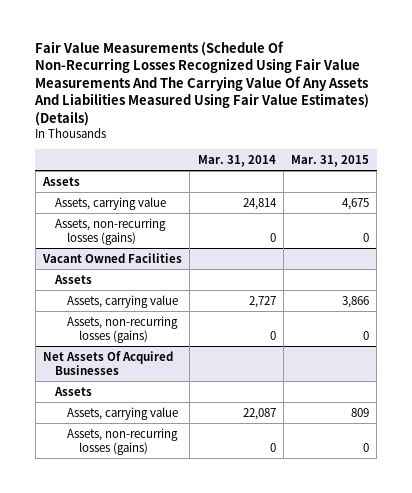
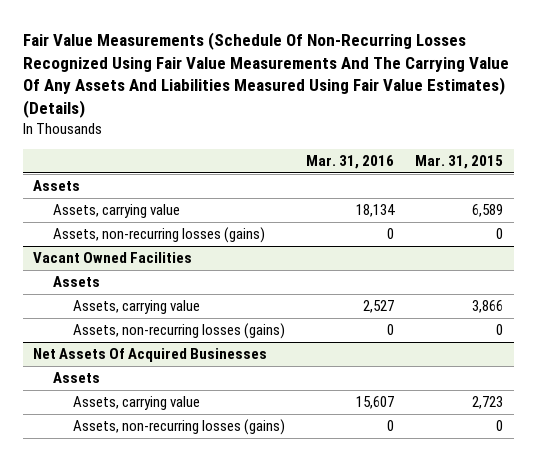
[197,154,276,167] Mar. 31, 2014 -> none
none -> [306,155,395,170] Mar. 31, 2016
[342,197,370,210] 4,675 -> [472,204,504,218] 6,589
[351,407,370,417] 809 -> [472,396,504,410] 2,723

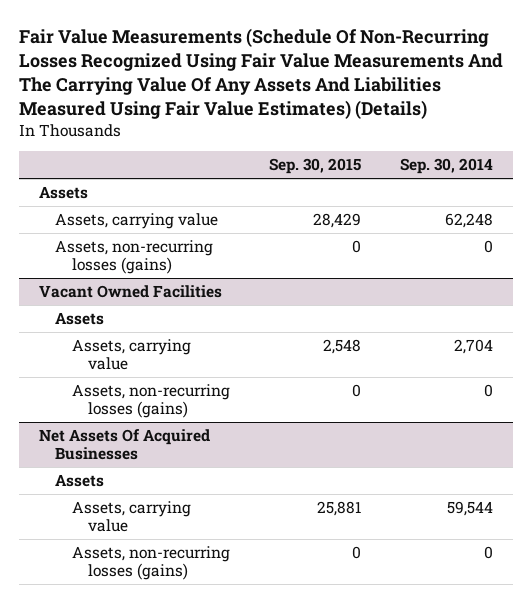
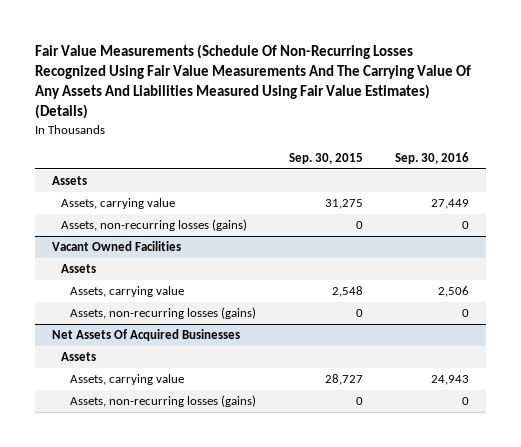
[400,158,494,175] Sep. 30, 2014 -> none
none -> [395,152,470,165] Sep. 30, 2016
[312,212,361,228] 28,429 -> [324,199,363,210] 31,275
[316,500,361,516] 25,881 -> [324,374,363,386] 28,727

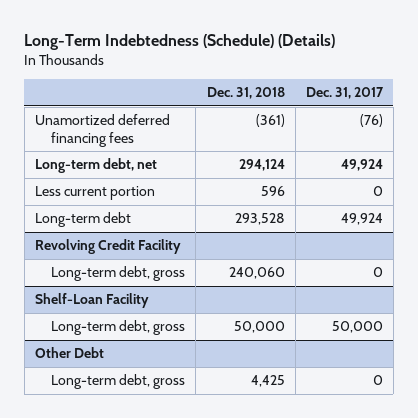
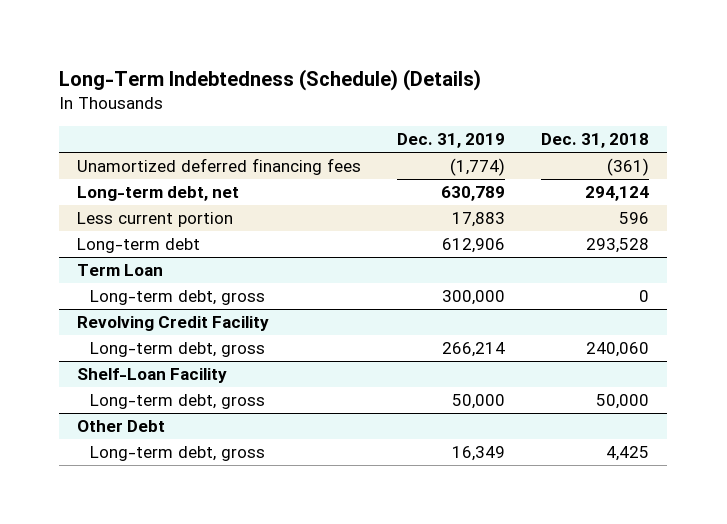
[305,87,384,100] Dec. 31, 2017 -> none
none -> [397,133,506,149] Dec. 31, 2019
none -> [77,263,164,276] Term Loan
none -> [90,289,266,305] Long-term debt, gross

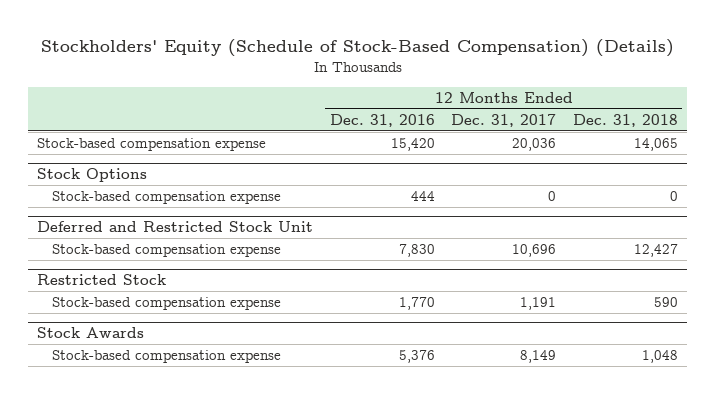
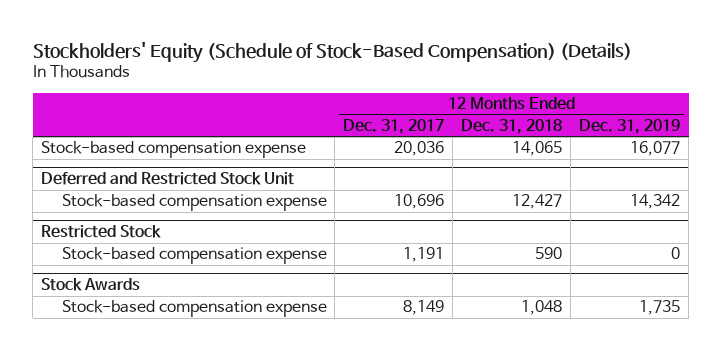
[329,113,435,127] Dec. 31, 2016 -> none
none -> [579,118,681,134] Dec. 31, 2019
[36,168,147,183] Stock Options -> none
[51,191,281,205] Stock-based compensation expense -> none

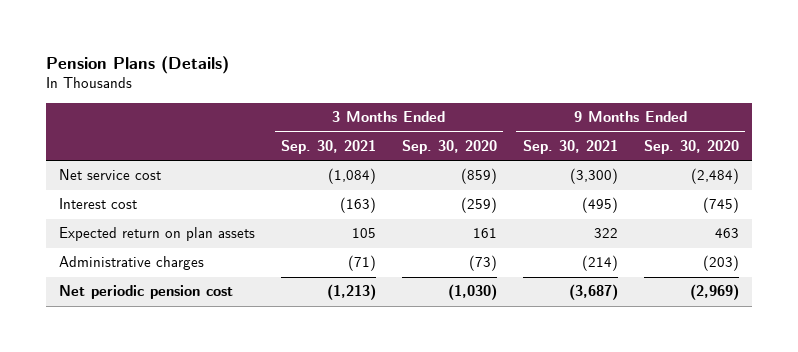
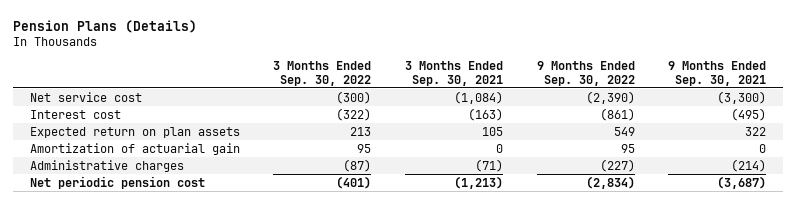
[401,140,497,155] Sep. 30, 2020 -> none
[643,140,739,155] Sep. 30, 2020 -> none
none -> [273,61,372,86] 3 Months Ended Sep. 30, 2022
none -> [536,61,635,86] 9 Months Ended Sep. 30, 2022
none -> [29,142,240,155] Amortization of actuarial gain

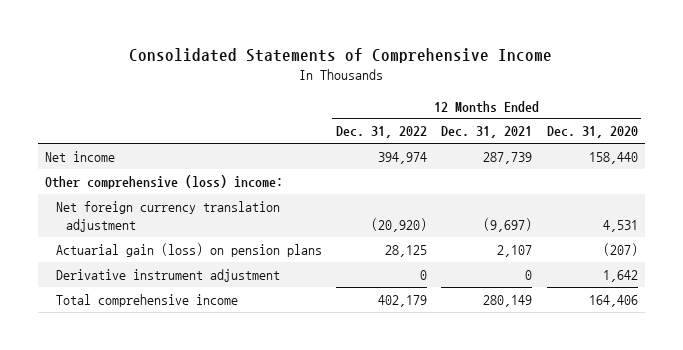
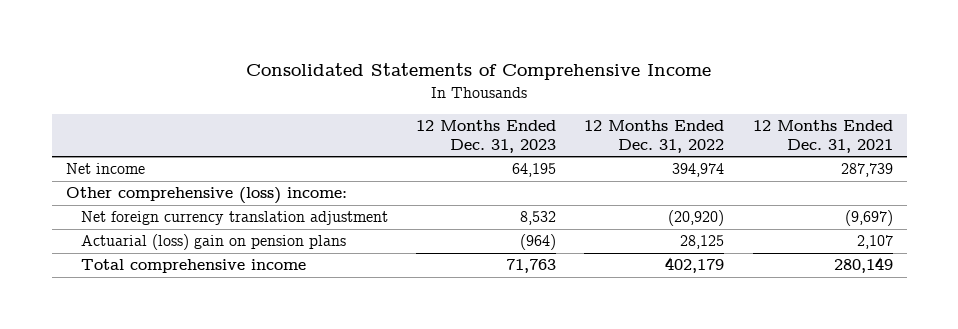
[546,126,638,139] Dec. 31, 2020 -> none
none -> [415,119,556,153] 12 Months Ended Dec. 31, 2023
[55,268,280,282] Derivative instrument adjustment -> none
[55,242,322,257] Actuarial gain (loss) on pension plans -> [80,234,346,251] Actuarial (loss) gain on pension plans

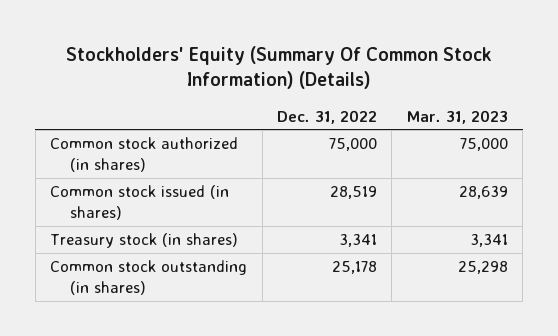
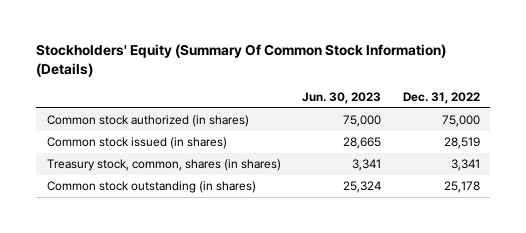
[406,109,508,124] Mar. 31, 2023 -> none
none -> [302,92,382,105] Jun. 30, 2023
[50,232,239,248] Treasury stock (in shares) -> [46,159,281,172] Treasury stock, common, shares (in shares)

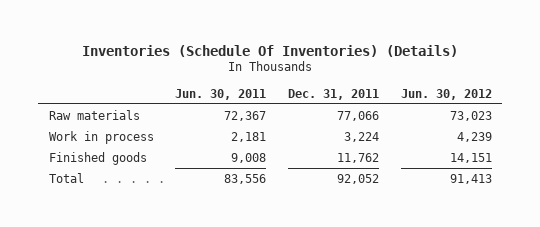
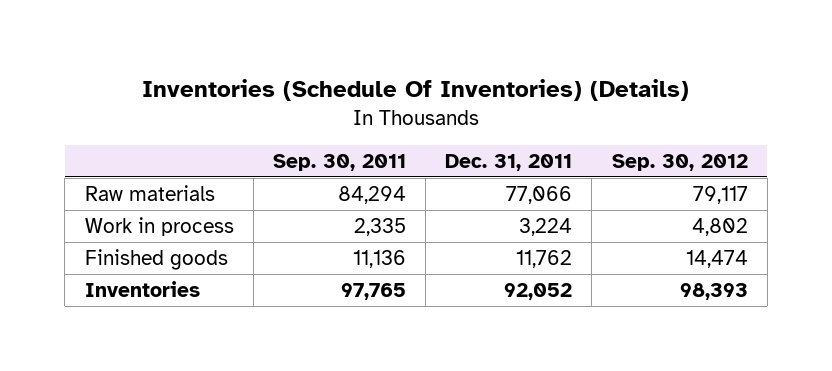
[175,88,267,100] Jun. 30, 2011 -> none
[400,88,492,100] Jun. 30, 2012 -> none
none -> [272,153,406,171] Sep. 30, 2011
none -> [611,153,748,171] Sep. 30, 2012
[48,172,84,183] Total -> [84,280,200,297] Inventories

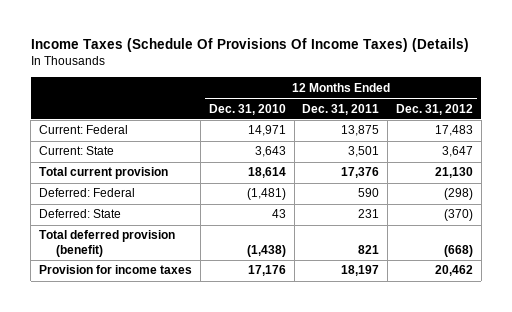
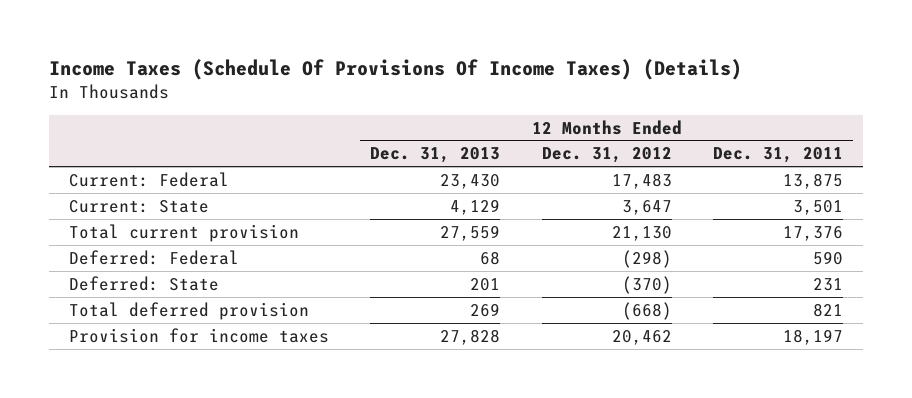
[208,103,286,115] Dec. 31, 2010 -> none
none -> [370,147,501,164] Dec. 31, 2013
[39,230,176,257] Total deferred provision (benefit) -> [69,301,310,320] Total deferred provision

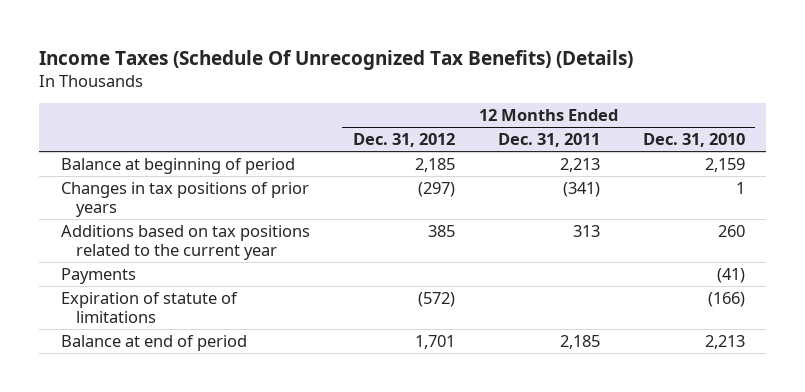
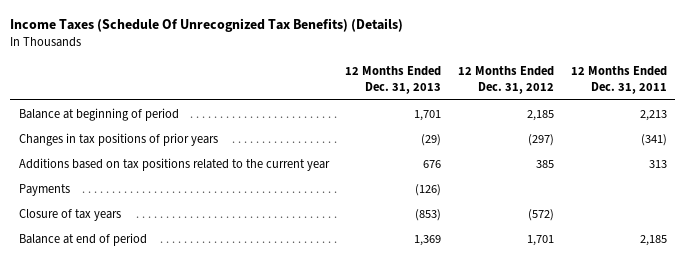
[642,133,745,148] Dec. 31, 2010 -> none
none -> [345,66,442,95] 12 Months Ended Dec. 31, 2013
[60,291,238,323] Expiration of statute of limitations -> [18,208,121,221] Closure of tax years

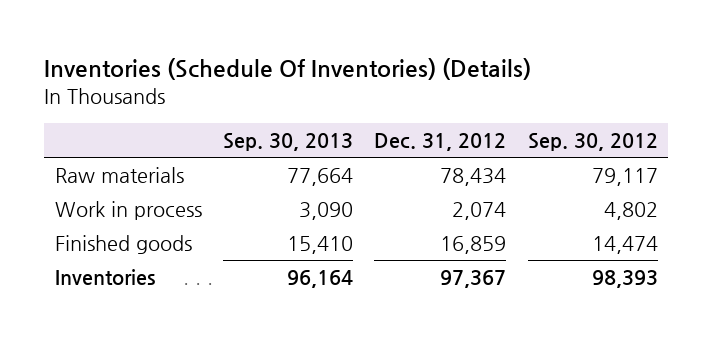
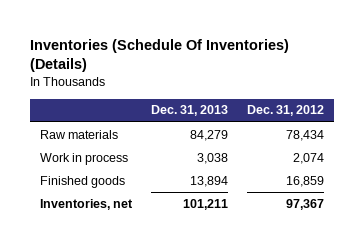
[223,133,354,152] Sep. 30, 2013 -> none
[527,133,658,152] Sep. 30, 2012 -> none
none -> [151,105,229,117] Dec. 31, 2013
[55,269,156,286] Inventories -> [39,198,133,210] Inventories, net

